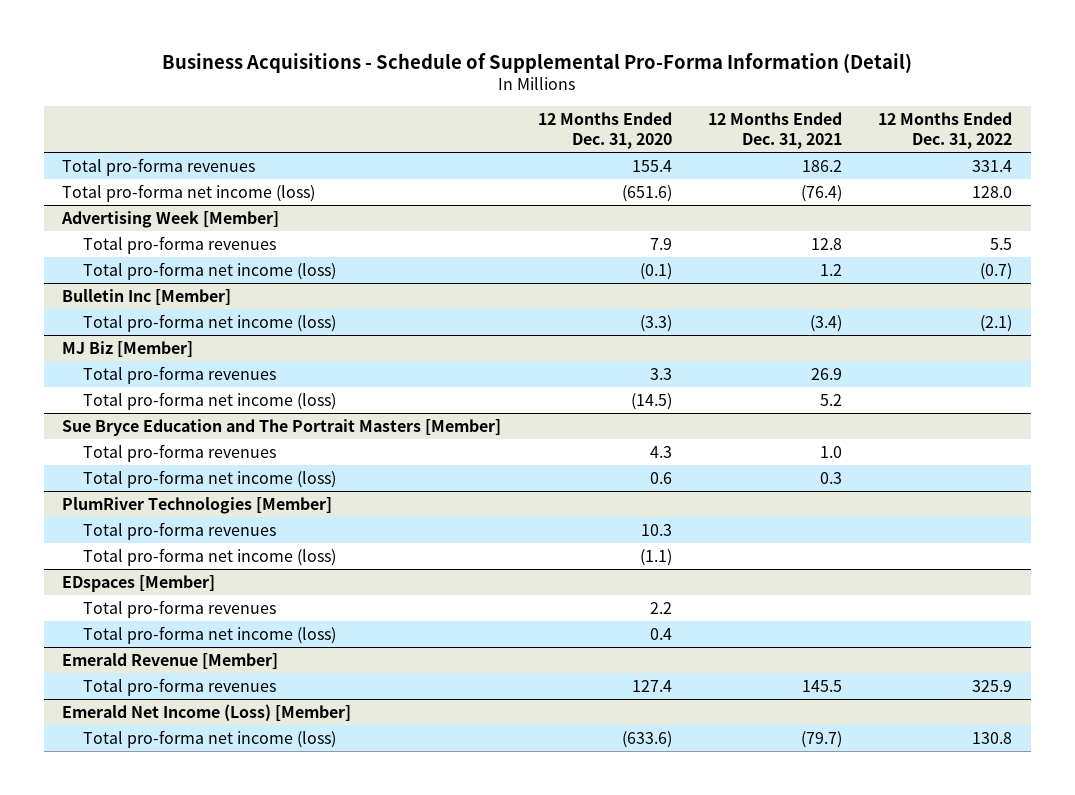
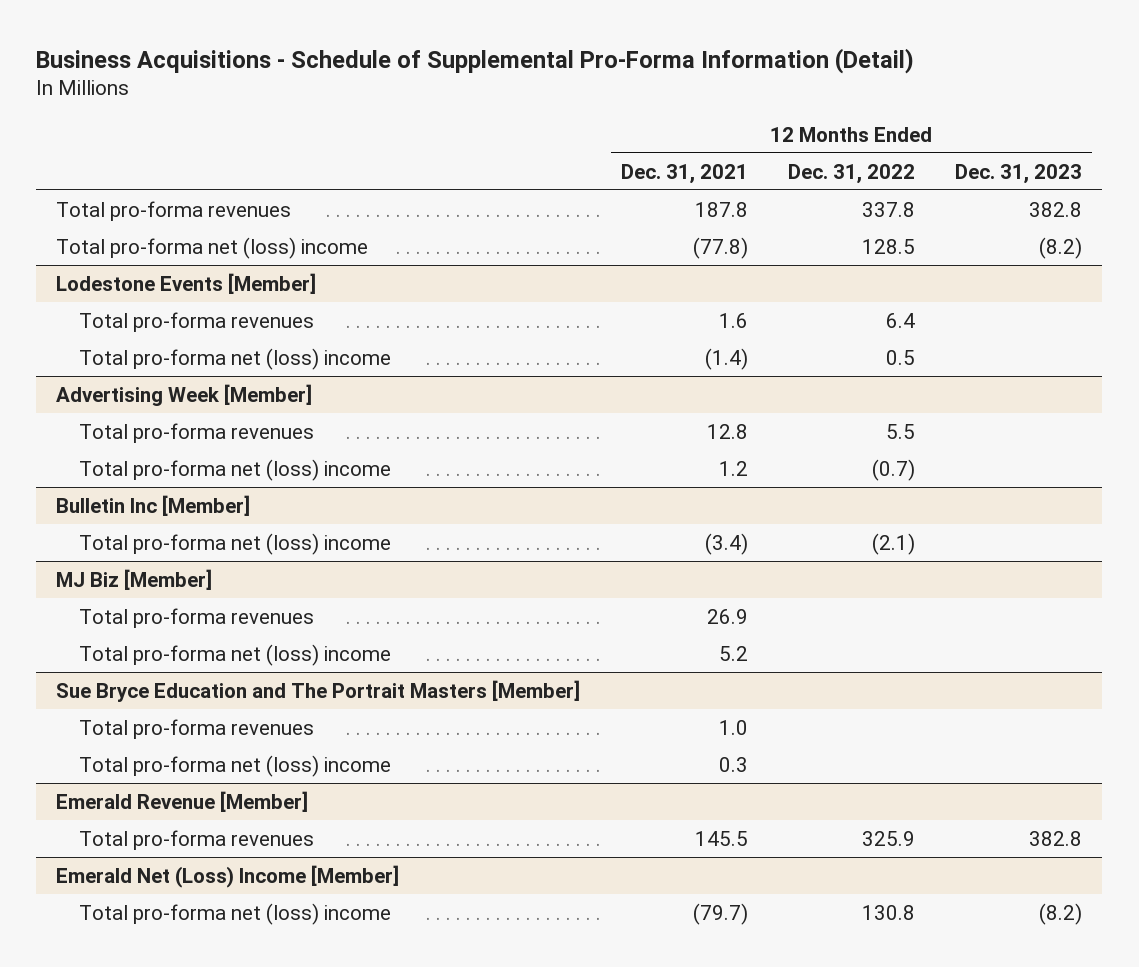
[537,112,672,149] 12 Months Ended Dec. 31, 2020 -> none
none -> [955,163,1083,184] Dec. 31, 2023
[801,159,842,172] 186.2 -> [694,201,748,217] 187.8
[972,159,1013,172] 331.4 -> [861,201,915,217] 337.8
[62,183,316,202] Total pro-forma net income (loss) -> [56,236,369,259] Total pro-forma net (loss) income
[800,184,842,202] (76.4) -> [692,236,748,259] (77.8)
[972,185,1013,198] 128.0 -> [861,238,915,254] 128.5
none -> [56,272,317,294] Lodestone Events [Member]
none -> [78,311,314,332] Total pro-forma revenues
none -> [78,347,391,370] Total pro-forma net (loss) income
[83,261,337,280] Total pro-forma net income (loss) -> [78,458,391,481] Total pro-forma net (loss) income
[83,313,337,332] Total pro-forma net income (loss) -> [78,532,391,555] Total pro-forma net (loss) income
[83,391,337,410] Total pro-forma net income (loss) -> [78,643,391,666] Total pro-forma net (loss) income
[62,496,333,514] PlumRiver Technologies [Member] -> none
[83,521,277,540] Total pro-forma revenues -> none
[83,547,337,566] Total pro-forma net income (loss) -> none
[62,574,216,592] EDspaces [Member] -> none
[83,599,277,618] Total pro-forma revenues -> none
[83,625,337,644] Total pro-forma net income (loss) -> none
[83,469,337,488] Total pro-forma net income (loss) -> [78,754,391,777] Total pro-forma net (loss) income
[62,703,352,721] Emerald Net Income (Loss) [Member] -> [56,864,400,888] Emerald Net (Loss) Income [Member]
[83,729,337,748] Total pro-forma net income (loss) -> [78,902,391,925] Total pro-forma net (loss) income

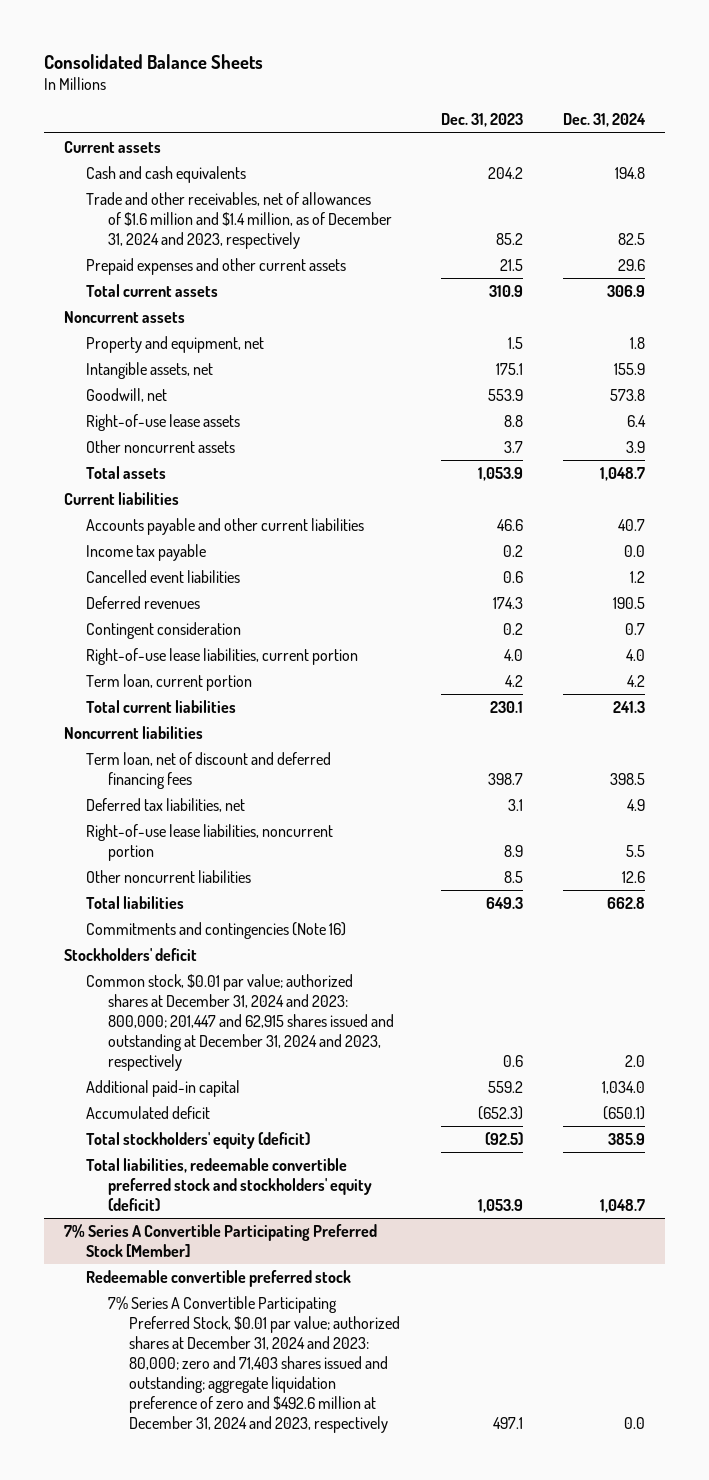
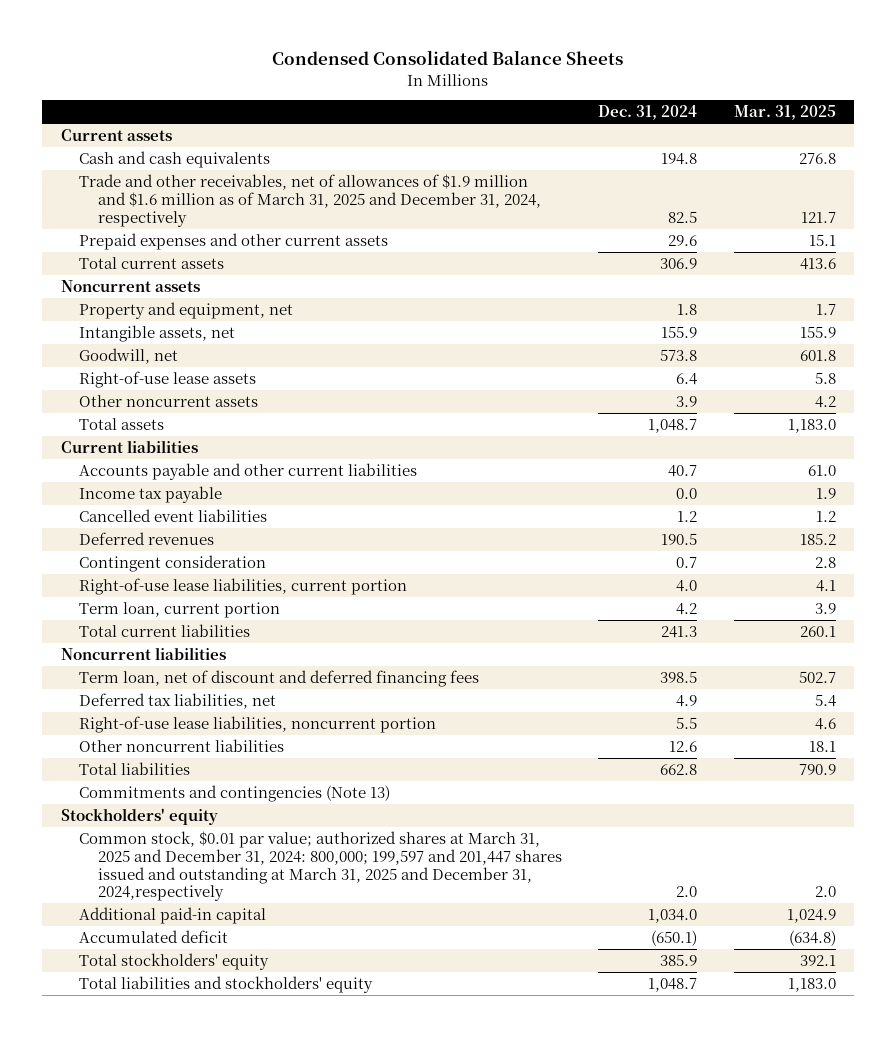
[43,53,263,69] Consolidated Balance Sheets -> [272,50,624,66] Condensed Consolidated Balance Sheets
[440,113,523,128] Dec. 31, 2023 -> none
none -> [733,105,836,121] Mar. 31, 2025
[85,191,392,250] Trade and other receivables, net of allowances of $1.6 million and $1.4 million, as of December 31, 2024 and 2023, respectively -> [79,173,541,227] Trade and other receivables, net of allowances of $1.9 million and $1.6 million as of March 31, 2025 and December 31, 2024, respectively
[85,921,346,939] Commitments and contingencies (Note 16) -> [79,784,391,802] Commitments and contingencies (Note 13)
[63,947,197,961] Stockholders' deficit -> [60,807,218,825] Stockholders' equity
[85,973,394,1072] Common stock, $0.01 par value; authorized shares at December 31, 2024 and 2023: 800,000; 201,447 and 62,915 shares issued and outstanding at December 31, 2024 and 2023, respectively -> [79,830,562,902] Common stock, $0.01 par value; authorized shares at March 31, 2025 and December 31, 2024: 800,000; 199,597 and 201,447 shares issued and outstanding at March 31, 2025 and December 31, 2024,respectively
[63,1223,377,1258] 7% Series A Convertible Participating Preferred Stock [Member] -> none
[85,1269,351,1287] Redeemable convertible preferred stock -> none
[107,1295,401,1434] 7% Series A Convertible Participating Preferred Stock, $0.01 par value; authorized shares at December 31, 2024 and 2023: 80,000; zero and 71,403 shares issued and outstanding; aggregate liquidation preference of zero and $492.6 million at December 31, 2024 and 2023, respectively -> none
[85,1131,310,1149] Total stockholders' equity (deficit) -> [79,952,270,970] Total stockholders' equity
[85,1157,372,1212] Total liabilities, redeemable convertible preferred stock and stockholders' equity (deficit) -> [79,975,374,993] Total liabilities and stockholders' equity

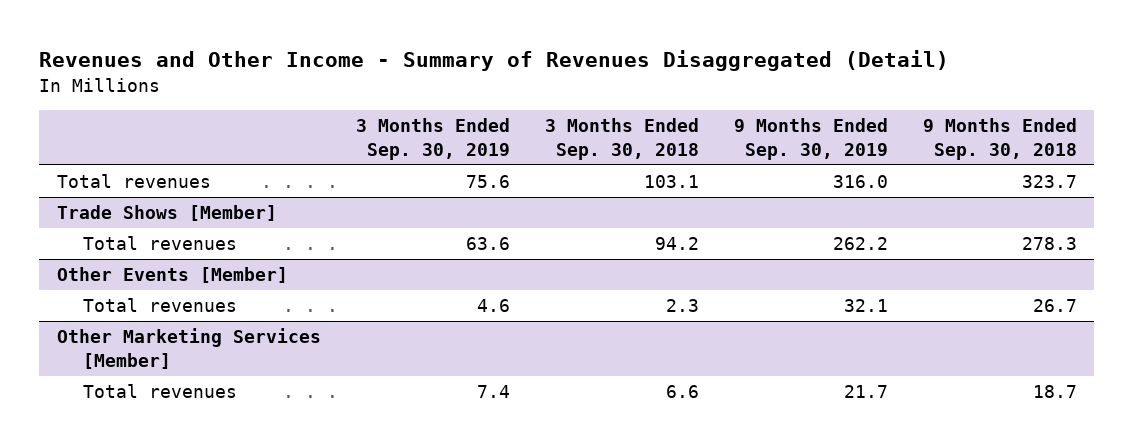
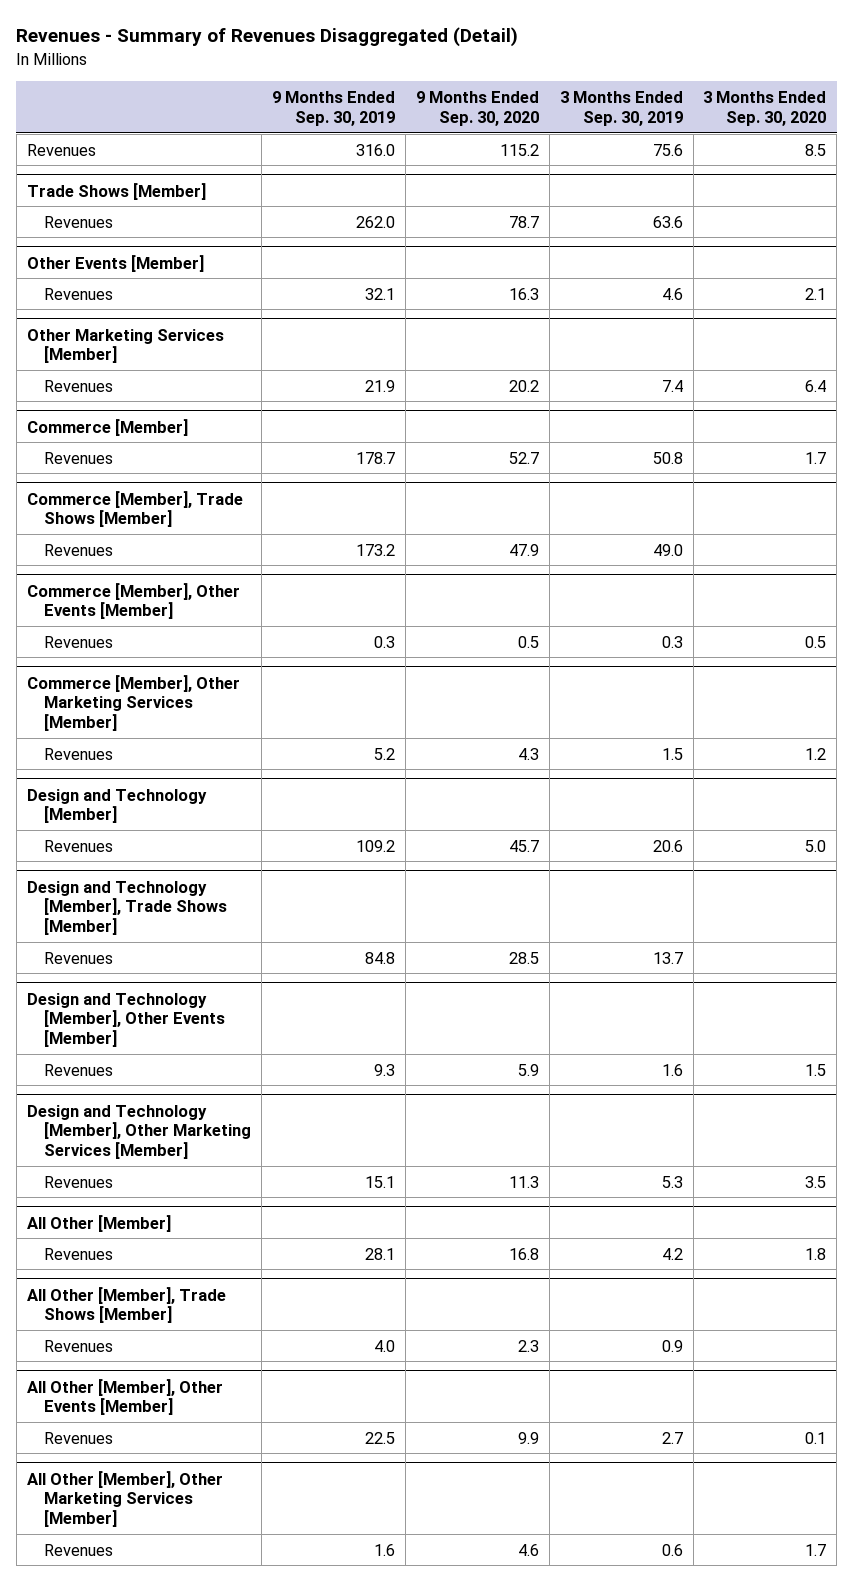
[39,50,950,72] Revenues and Other Income - Summary of Revenues Disaggregated (Detail) -> [16,27,519,48] Revenues - Summary of Revenues Disaggregated (Detail)
[544,118,699,160] 3 Months Ended Sep. 30, 2018 -> none
[922,118,1077,160] 9 Months Ended Sep. 30, 2018 -> none
none -> [415,90,539,126] 9 Months Ended Sep. 30, 2020
none -> [703,90,827,126] 3 Months Ended Sep. 30, 2020
[56,174,211,189] Total revenues -> [26,143,96,156] Revenues
[82,236,237,251] Total revenues -> [44,215,114,228] Revenues
[832,237,888,251] 262.2 -> [356,215,396,228] 262.0
[82,298,237,313] Total revenues -> [44,287,114,300] Revenues
[82,384,237,399] Total revenues -> [44,379,114,392] Revenues
[843,385,888,399] 21.7 -> [365,379,396,392] 21.9
none -> [26,418,188,436] Commerce [Member]
none -> [44,451,114,464] Revenues
none -> [26,490,243,528] Commerce [Member], Trade Shows [Member]
none -> [44,543,114,556] Revenues
none -> [26,582,240,620] Commerce [Member], Other Events [Member]
none -> [44,635,114,648] Revenues
none -> [26,674,240,731] Commerce [Member], Other Marketing Services [Member]
none -> [44,747,114,760] Revenues
none -> [26,788,207,824] Design and Technology [Member]
none -> [44,839,114,852] Revenues
none -> [26,880,228,935] Design and Technology [Member], Trade Shows [Member]
none -> [44,951,114,964] Revenues
none -> [26,992,226,1047] Design and Technology [Member], Other Events [Member]
none -> [44,1063,114,1076] Revenues
none -> [26,1104,252,1159] Design and Technology [Member], Other Marketing Services [Member]
none -> [44,1175,114,1188] Revenues
none -> [26,1214,171,1232] All Other [Member]
none -> [44,1247,114,1260] Revenues
none -> [26,1286,226,1324] All Other [Member], Trade Shows [Member]
none -> [44,1339,114,1352] Revenues
none -> [26,1378,223,1416] All Other [Member], Other Events [Member]
none -> [44,1431,114,1444] Revenues
none -> [26,1470,223,1527] All Other [Member], Other Marketing Services [Member]
none -> [44,1543,114,1556] Revenues

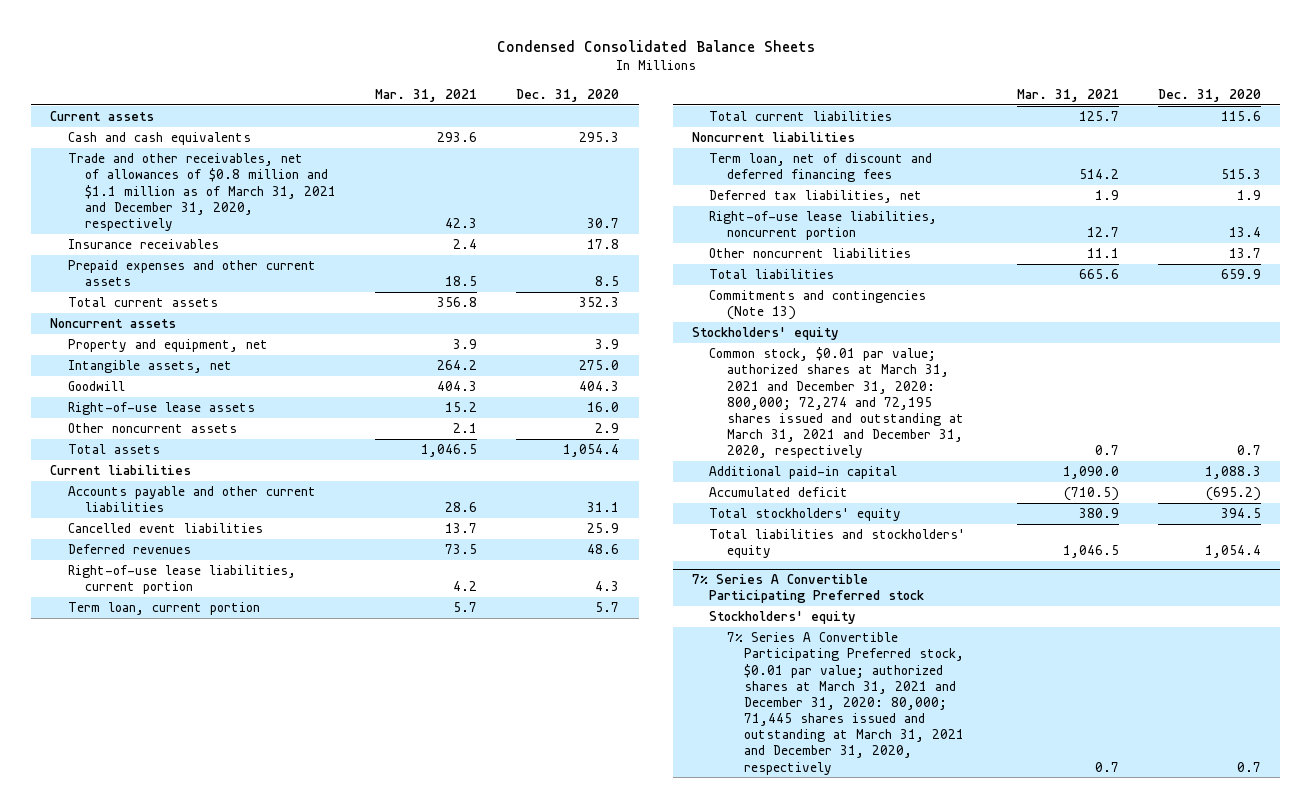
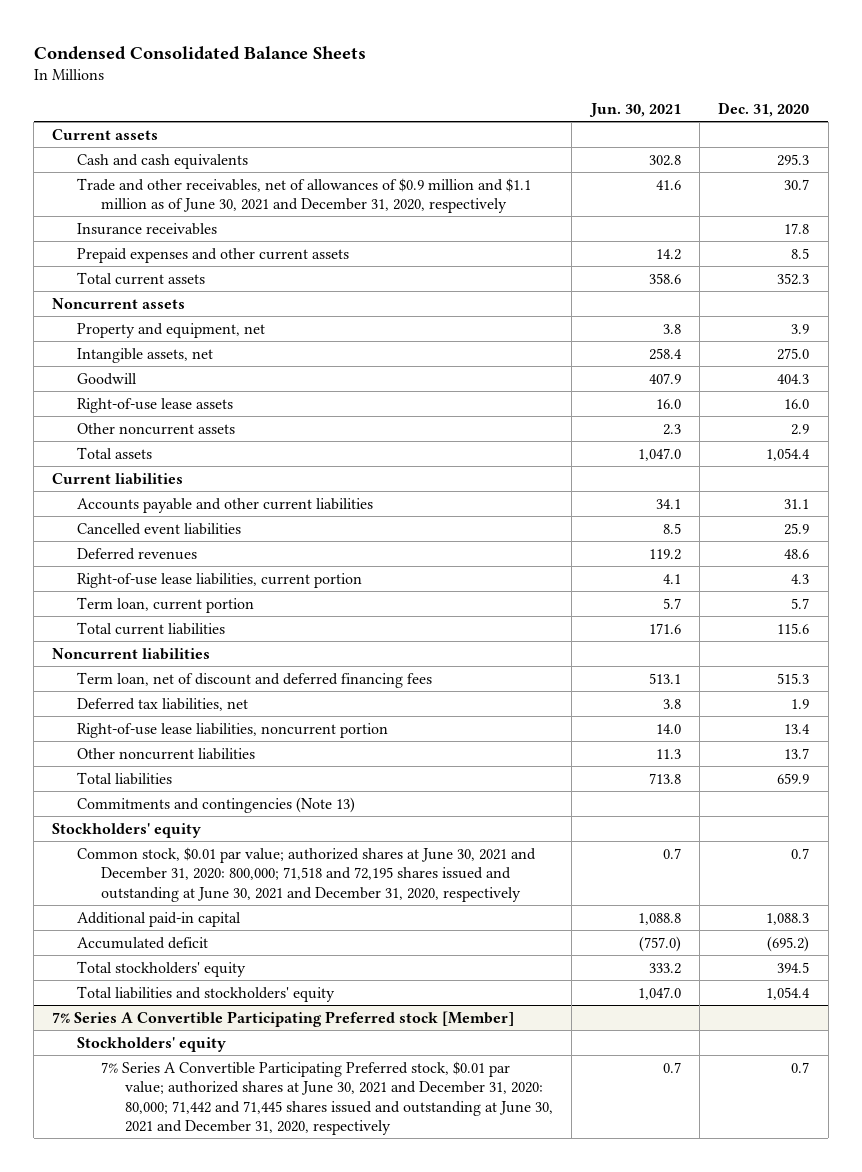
[375,88,478,102] Mar. 31, 2021 -> none
none -> [588,103,681,118] Jun. 30, 2021
[67,153,337,231] Trade and other receivables, net of allowances of $0.8 million and $1.1 million as of March 31, 2021 and December 31, 2020, respectively -> [76,177,531,214] Trade and other receivables, net of allowances of $0.9 million and $1.1 million as of June 30, 2021 and December 31, 2020, respectively
[709,347,964,459] Common stock, $0.01 par value; authorized shares at March 31, 2021 and December 31, 2020: 800,000; 72,274 and 72,195 shares issued and outstanding at March 31, 2021 and December 31, 2020, respectively -> [76,846,536,902] Common stock, $0.01 par value; authorized shares at June 30, 2021 and December 31, 2020: 800,000; 71,518 and 72,195 shares issued and outstanding at June 30, 2021 and December 31, 2020, respectively
[692,574,925,604] 7% Series A Convertible Participating Preferred stock -> [52,1010,515,1027] 7% Series A Convertible Participating Preferred stock [Member]
[726,632,965,775] 7% Series A Convertible Participating Preferred stock, $0.01 par value; authorized shares at March 31, 2021 and December 31, 2020: 80,000; 71,445 shares issued and outstanding at March 31, 2021 and December 31, 2020, respectively -> [100,1060,553,1136] 7% Series A Convertible Participating Preferred stock, $0.01 par value; authorized shares at June 30, 2021 and December 31, 2020: 80,000; 71,442 and 71,445 shares issued and outstanding at June 30, 2021 and December 31, 2020, respectively

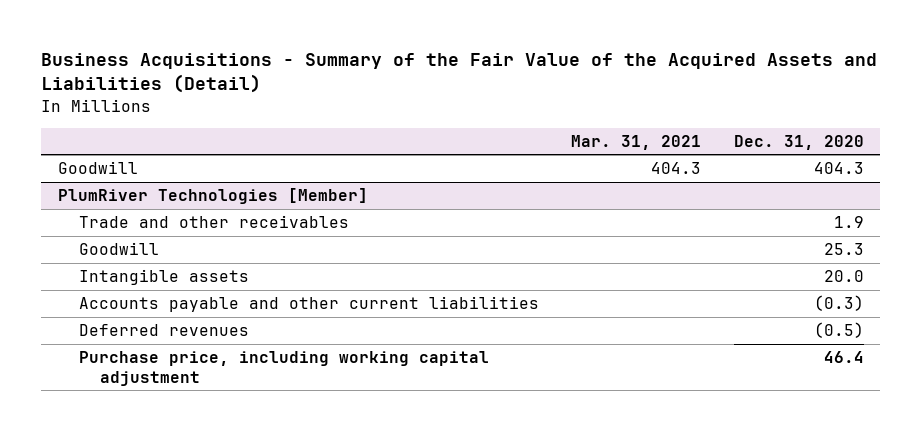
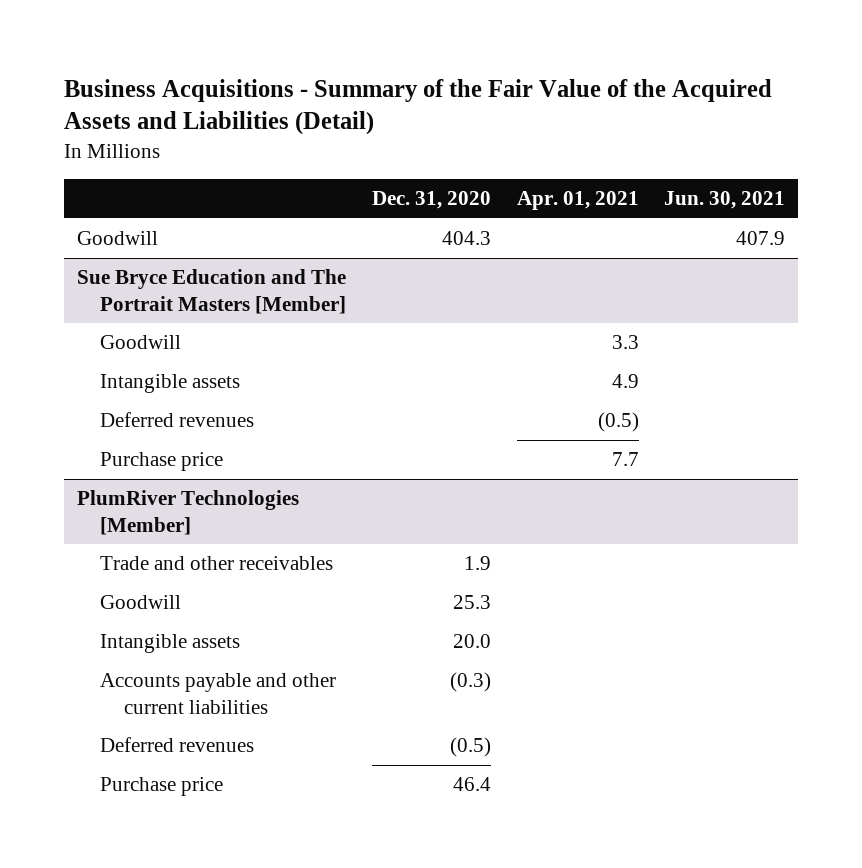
[571,134,702,150] Mar. 31, 2021 -> none
none -> [516,191,639,211] Apr. 01, 2021
none -> [664,191,786,210] Jun. 30, 2021
none -> [76,269,347,314] Sue Bryce Education and The Portrait Masters [Member]
none -> [100,335,182,350] Goodwill
none -> [100,374,241,394] Intangible assets
none -> [100,412,255,428] Deferred revenues
none -> [100,452,224,472] Purchase price
[78,351,489,386] Purchase price, including working capital adjustment -> [100,777,224,797] Purchase price

